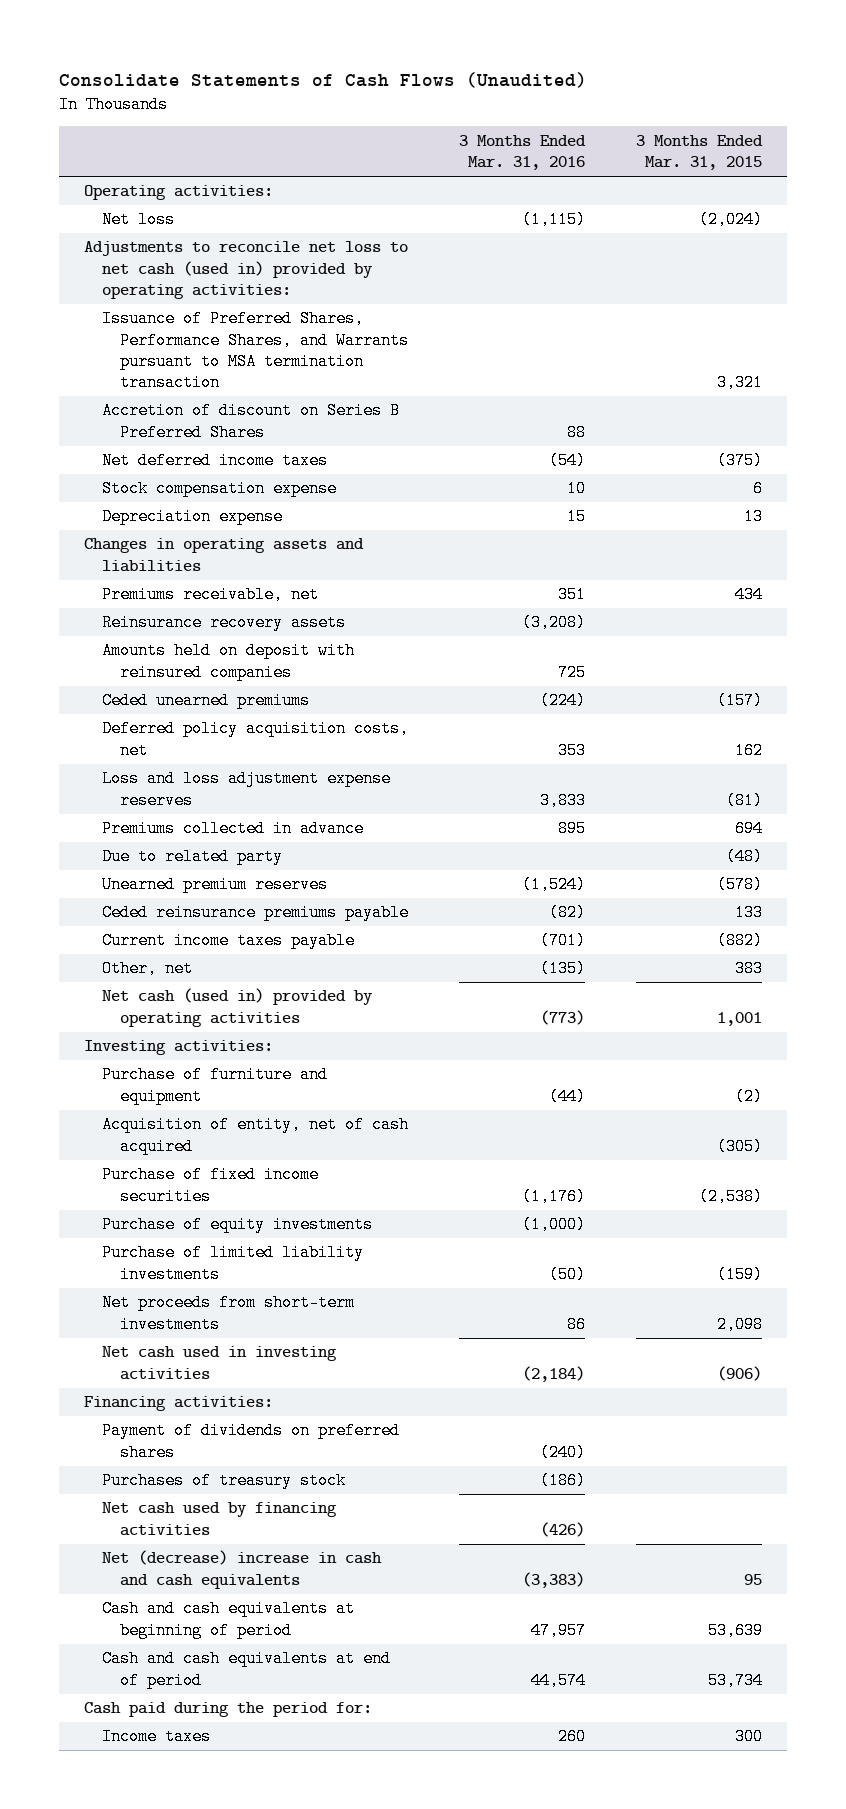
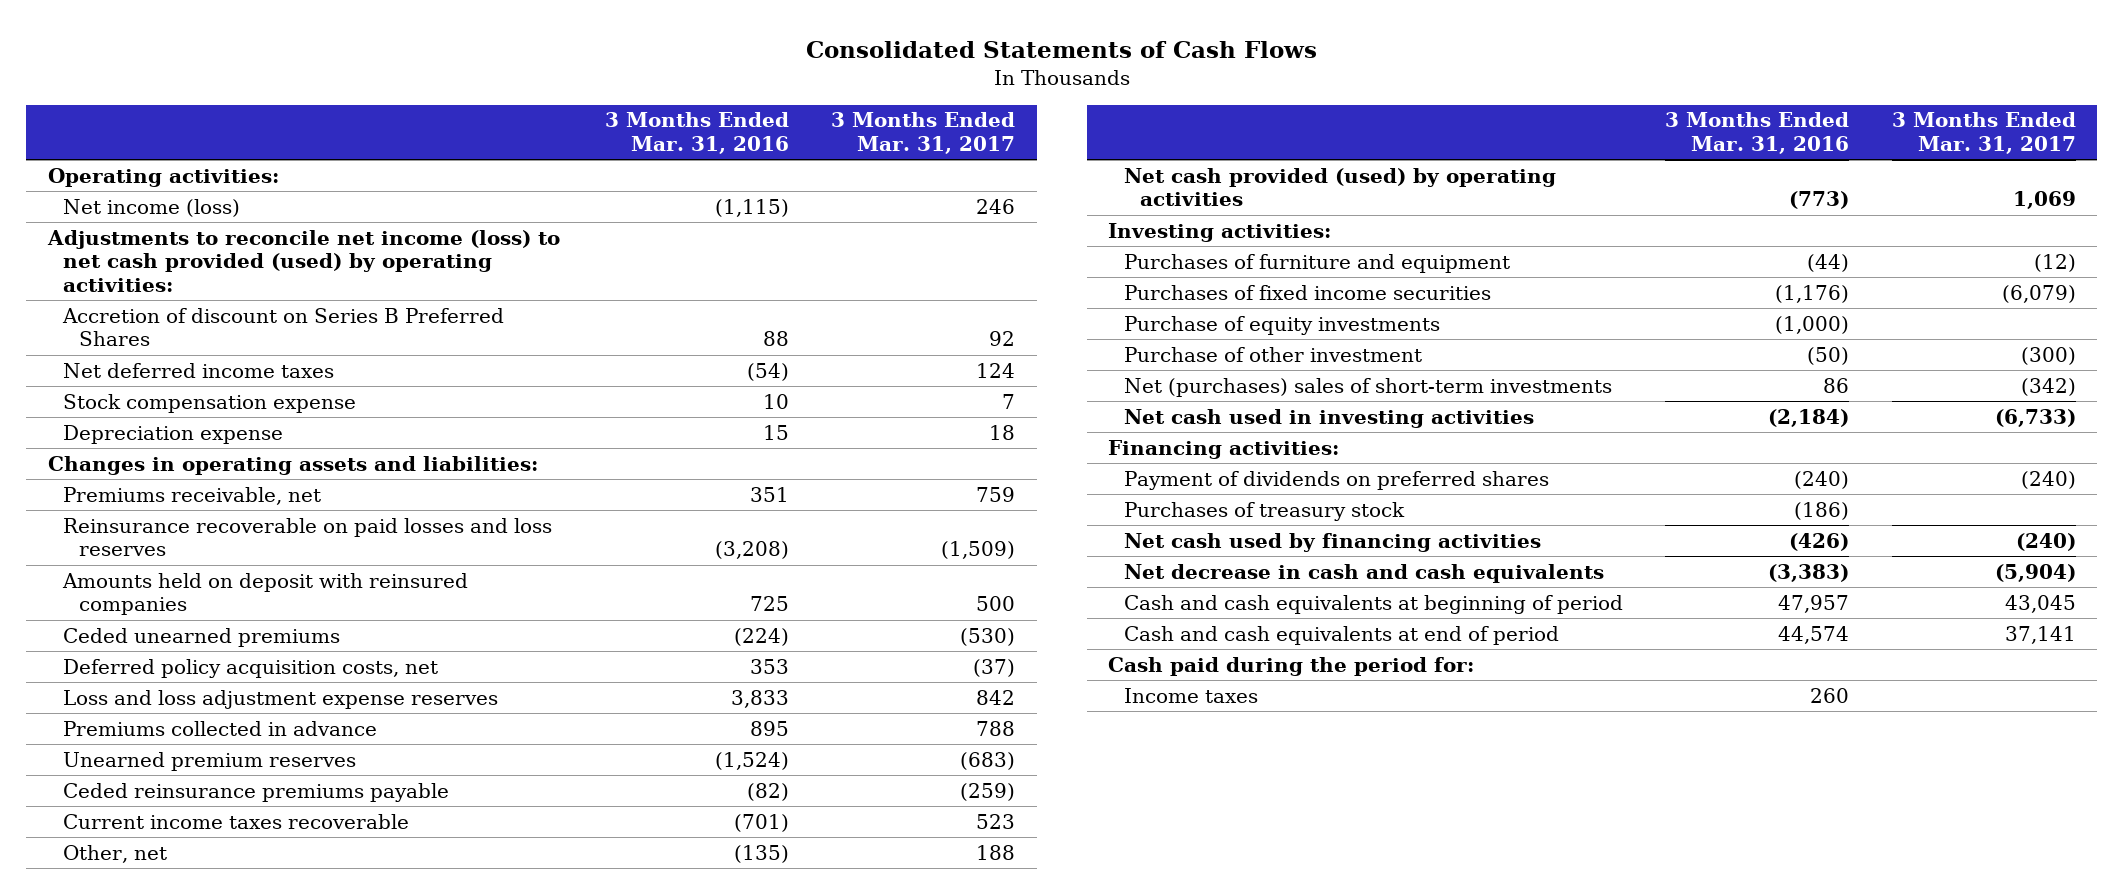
[58,71,587,88] Consolidate Statements of Cash Flows (Unaudited) -> [805,40,1317,58] Consolidated Statements of Cash Flows
[635,134,763,171] 3 Months Ended Mar. 31, 2015 -> none
none -> [831,112,1016,155] 3 Months Ended Mar. 31, 2017
[102,310,410,392] Issuance of Preferred Shares, Performance Shares, and Warrants pursuant to MSA termination transaction -> none
[102,211,176,229] Net loss -> [63,198,241,217] Net income (loss)
[84,241,409,300] Adjustments to reconcile net loss to net cash (used in) provided by operating activities: -> [46,229,560,293] Adjustments to reconcile net income (loss) to net cash provided (used) by operating activities:
[84,538,365,572] Changes in operating assets and liabilities -> [47,455,538,475] Changes in operating assets and liabilities:
[102,614,347,632] Reinsurance recovery assets -> [63,517,553,557] Reinsurance recoverable on paid losses and loss reserves
[102,848,284,866] Due to related party -> none
[102,932,356,950] Current income taxes payable -> [63,813,410,829] Current income taxes recoverable
[102,988,374,1027] Net cash (used in) provided by operating activities -> [1123,167,1556,207] Net cash provided (used) by operating activities
[102,1116,410,1155] Acquisition of entity, net of cash acquired -> none
[102,1066,329,1105] Purchase of furniture and equipment -> [1123,253,1510,273] Purchases of furniture and equipment
[102,1166,320,1205] Purchase of fixed income securities -> [1123,284,1491,300] Purchases of fixed income securities
[102,1244,365,1283] Purchase of limited liability investments -> [1123,346,1422,362] Purchase of other investment
[102,1294,356,1333] Net proceeds from short-term investments -> [1123,377,1612,397] Net (purchases) sales of short-term investments
[102,1550,383,1589] Net (decrease) increase in cash and cash equivalents -> [1123,563,1604,583] Net decrease in cash and cash equivalents

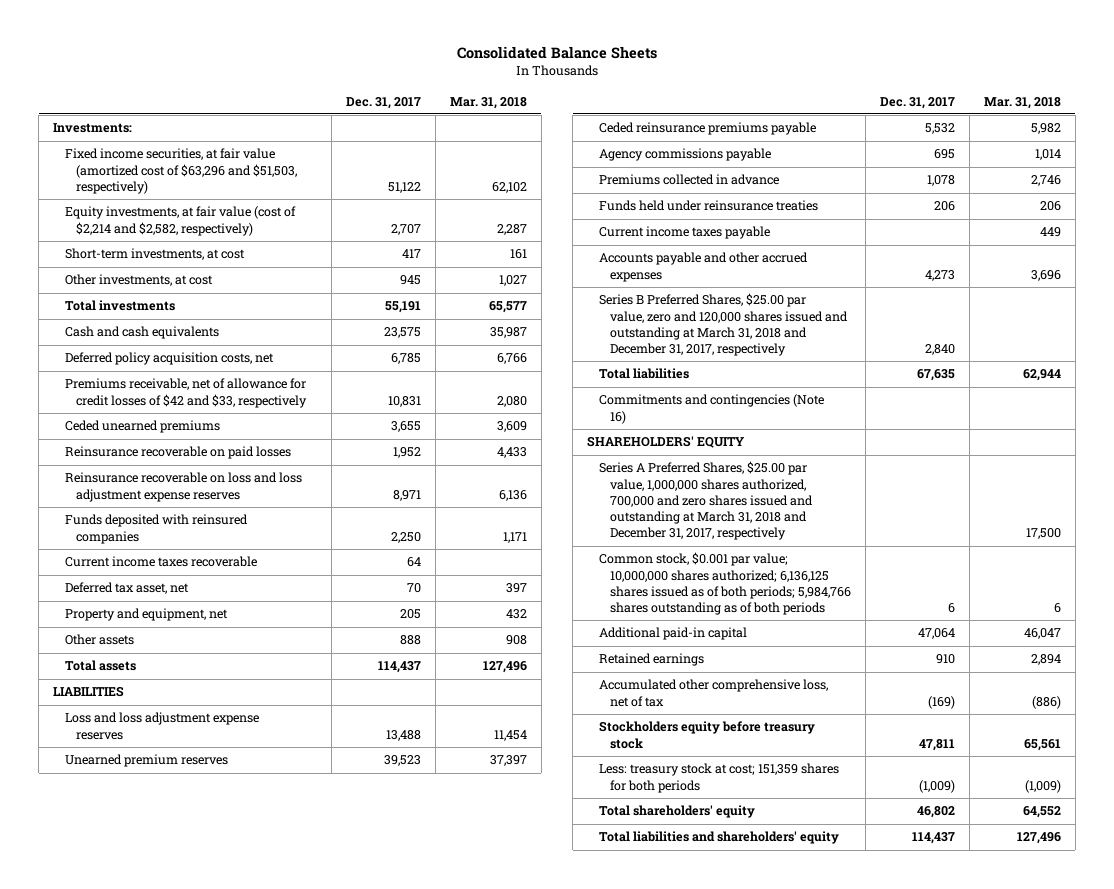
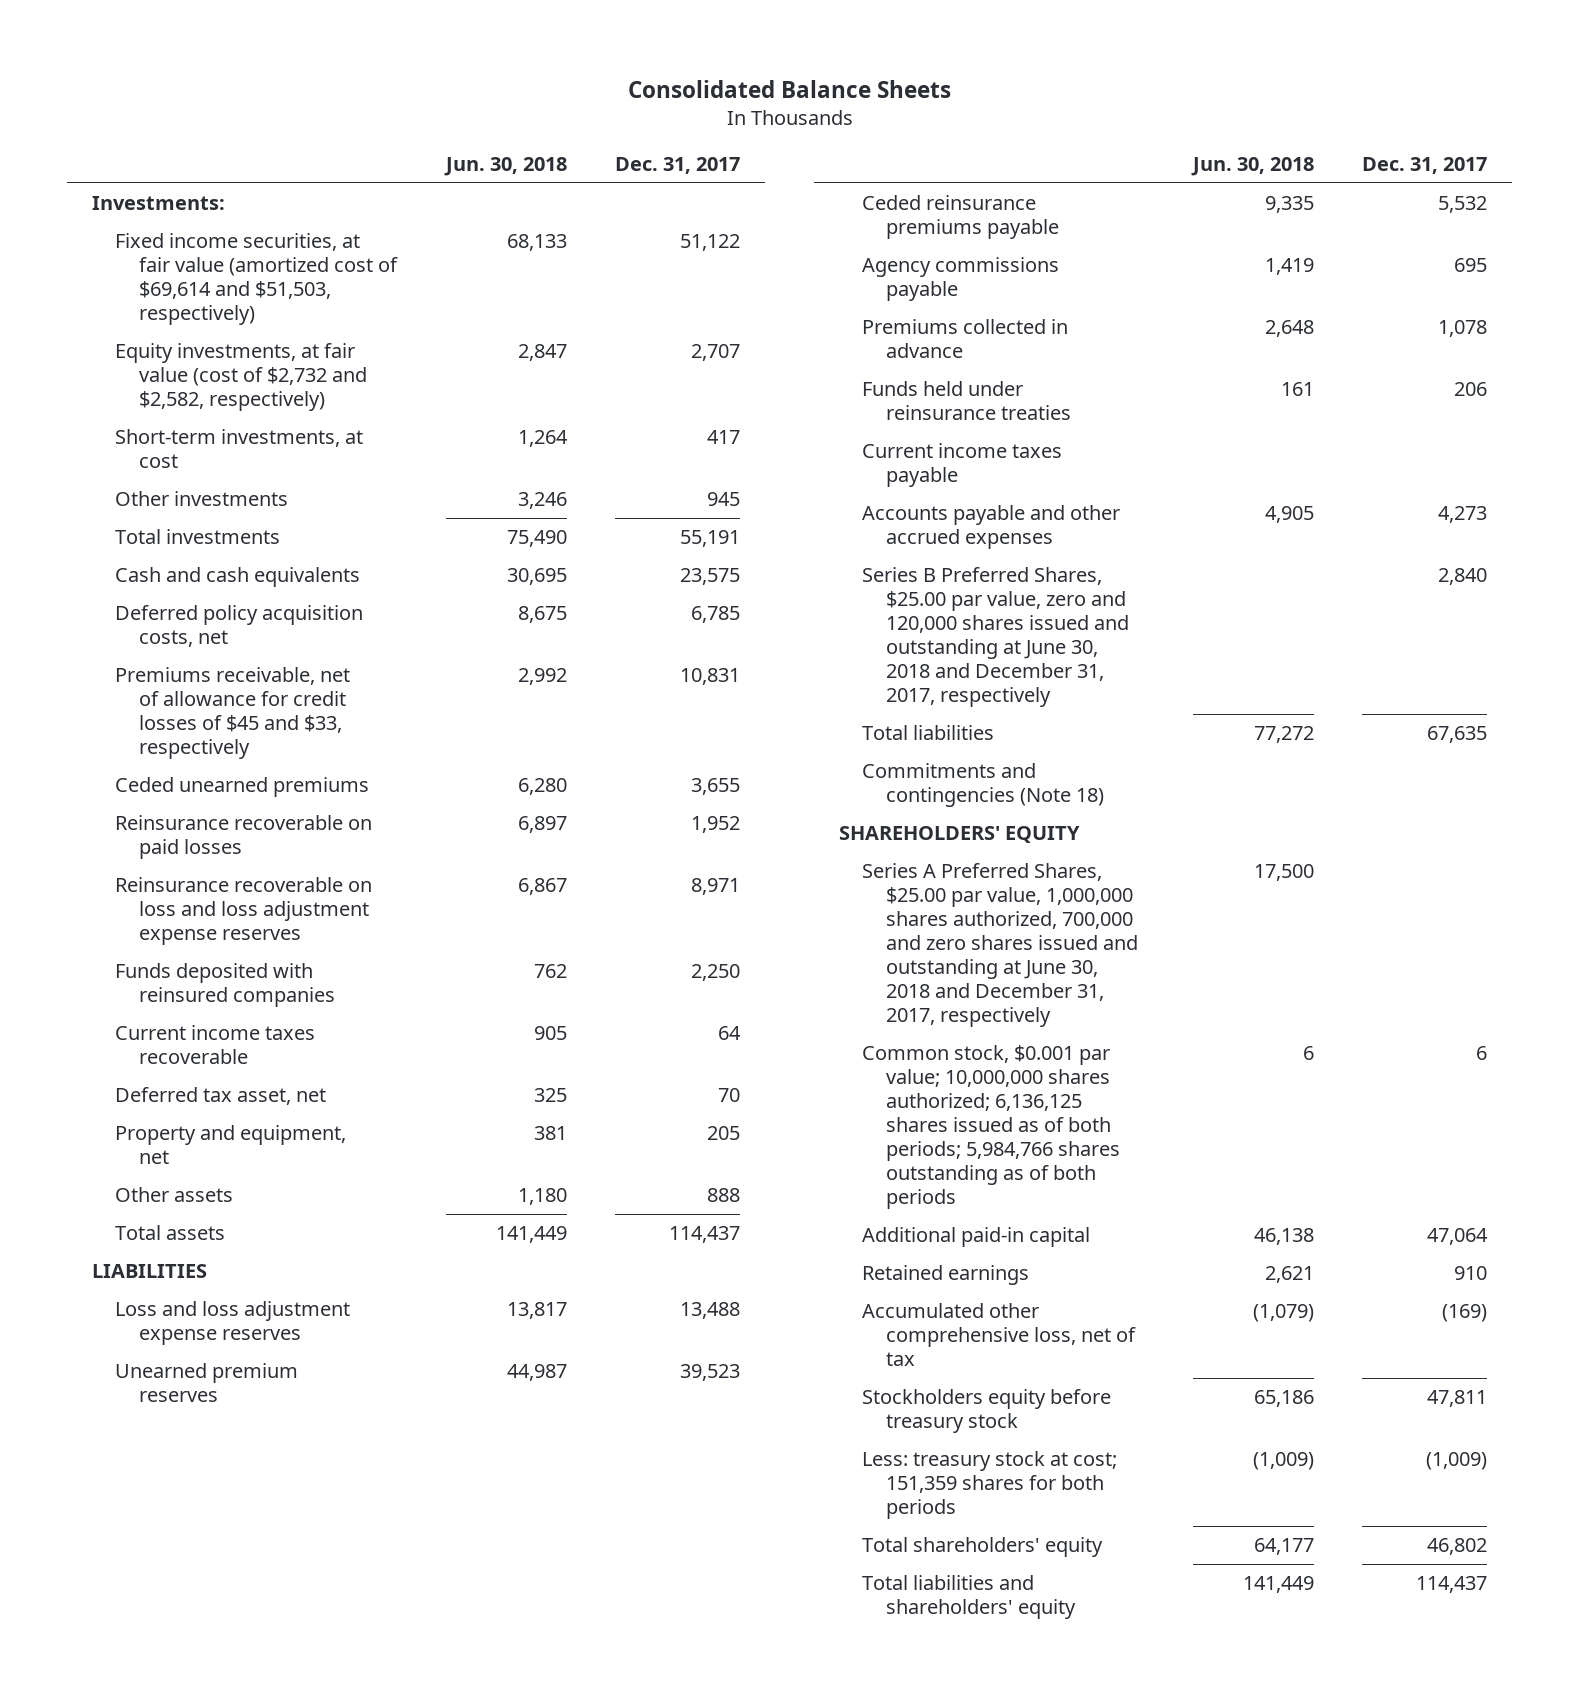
[449,96,527,109] Mar. 31, 2018 -> none
none -> [443,156,567,176] Jun. 30, 2018
[64,148,298,194] Fixed income securities, at fair value (amortized cost of $63,296 and $51,503, respectively) -> [115,233,398,325] Fixed income securities, at fair value (amortized cost of $69,614 and $51,503, respectively)
[64,206,296,236] Equity investments, at fair value (cost of $2,214 and $2,582, respectively) -> [115,343,367,412] Equity investments, at fair value (cost of $2,732 and $2,582, respectively)
[64,274,213,287] Other investments, at cost -> [115,491,289,507] Other investments
[64,378,308,408] Premiums receivable, net of allowance for credit losses of $42 and $33, respectively -> [115,667,351,759] Premiums receivable, net of allowance for credit losses of $45 and $33, respectively
[598,293,849,356] Series B Preferred Shares, $25.00 par value, zero and 120,000 shares issued and outstanding at March 31, 2018 and December 31, 2017, respectively -> [862,567,1129,707] Series B Preferred Shares, $25.00 par value, zero and 120,000 shares issued and outstanding at June 30, 2018 and December 31, 2017, respectively
[598,394,824,424] Commitments and contingencies (Note 16) -> [862,763,1104,808] Commitments and contingencies (Note 18)
[598,461,814,541] Series A Preferred Shares, $25.00 par value, 1,000,000 shares authorized, 700,000 and zero shares issued and outstanding at March 31, 2018 and December 31, 2017, respectively -> [862,863,1138,1027] Series A Preferred Shares, $25.00 par value, 1,000,000 shares authorized, 700,000 and zero shares issued and outstanding at June 30, 2018 and December 31, 2017, respectively

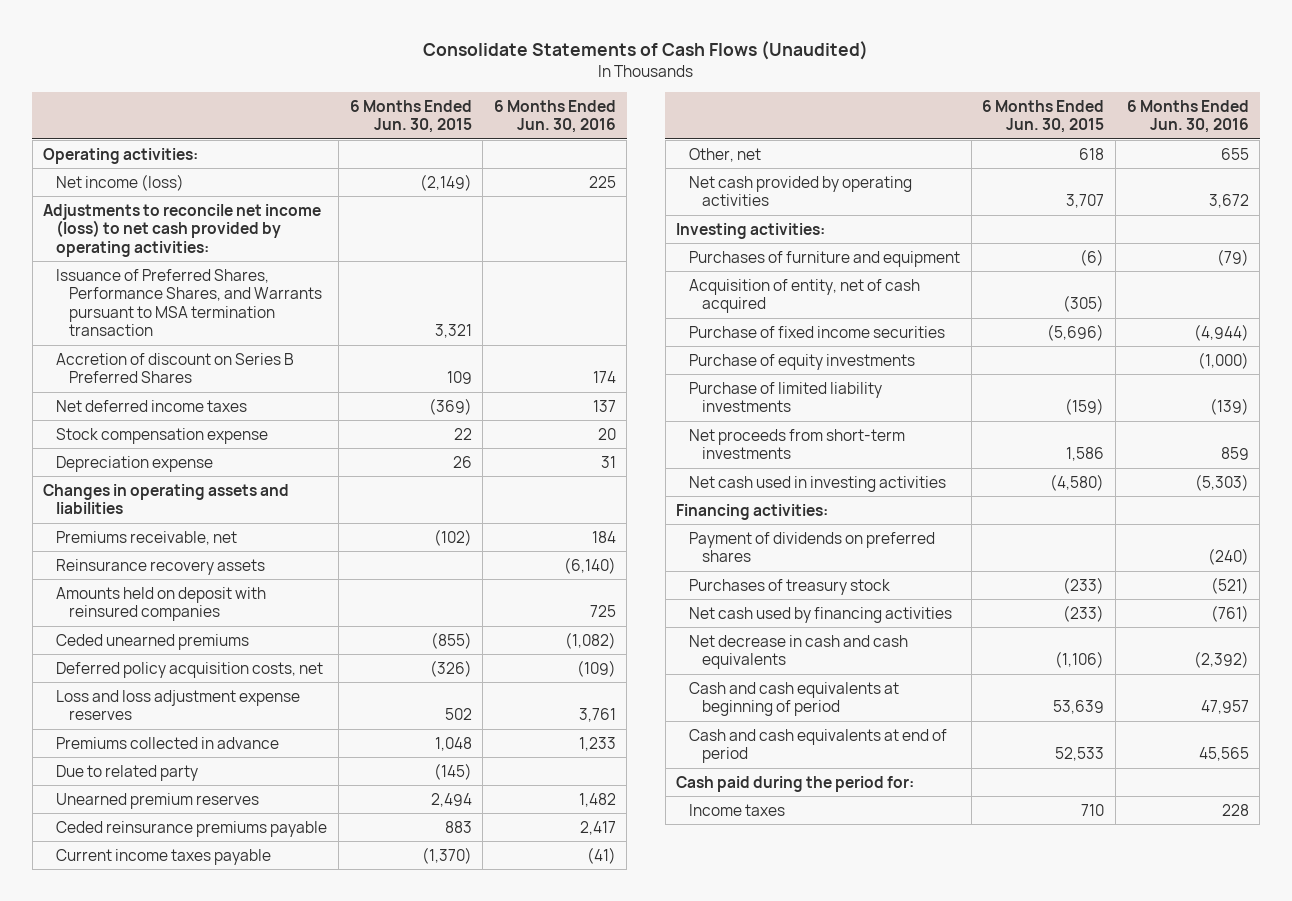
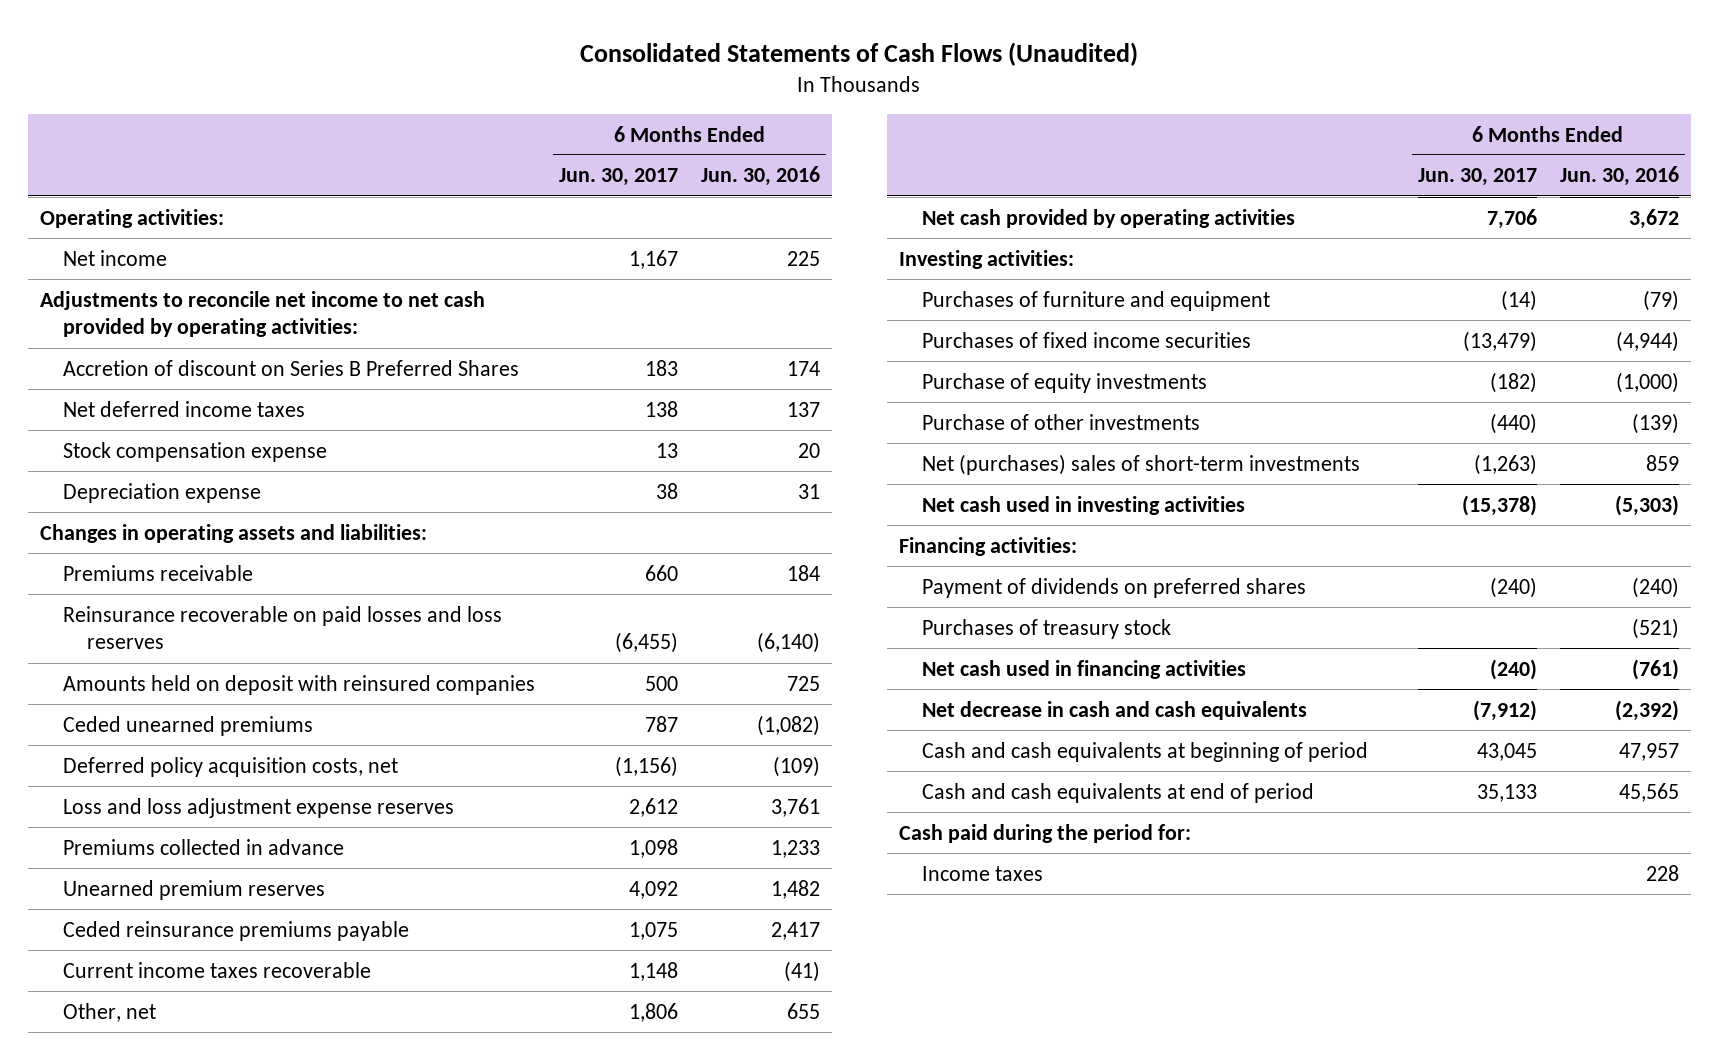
[423,41,869,61] Consolidate Statements of Cash Flows (Unaudited) -> [580,42,1139,67] Consolidated Statements of Cash Flows (Unaudited)
[349,99,472,134] 6 Months Ended Jun. 30, 2015 -> none
none -> [558,168,678,187] Jun. 30, 2017
[56,268,323,337] Issuance of Preferred Shares, Performance Shares, and Warrants pursuant to MSA termination transaction -> none
[56,173,185,191] Net income (loss) -> [63,249,168,266] Net income
[43,203,322,257] Adjustments to reconcile net income (loss) to net cash provided by operating activities: -> [39,290,485,338] Adjustments to reconcile net income to net cash provided by operating activities:
[43,483,290,515] Changes in operating assets and liabilities -> [39,523,427,543] Changes in operating assets and liabilities:
[56,530,238,545] Premiums receivable, net -> [63,564,254,581] Premiums receivable
[56,558,266,575] Reinsurance recovery assets -> [63,605,503,650] Reinsurance recoverable on paid losses and loss reserves
[56,764,199,781] Due to related party -> none
[56,848,272,865] Current income taxes payable -> [63,961,372,978] Current income taxes recoverable
[689,278,921,314] Acquisition of entity, net of cash acquired -> none
[689,325,946,338] Purchase of fixed income securities -> [922,331,1252,348] Purchases of fixed income securities
[689,381,883,413] Purchase of limited liability investments -> [922,413,1201,430] Purchase of other investments
[689,428,906,460] Net proceeds from short-term investments -> [922,453,1361,475] Net (purchases) sales of short-term investments
[689,606,953,623] Net cash used by financing activities -> [922,659,1247,679] Net cash used in financing activities

